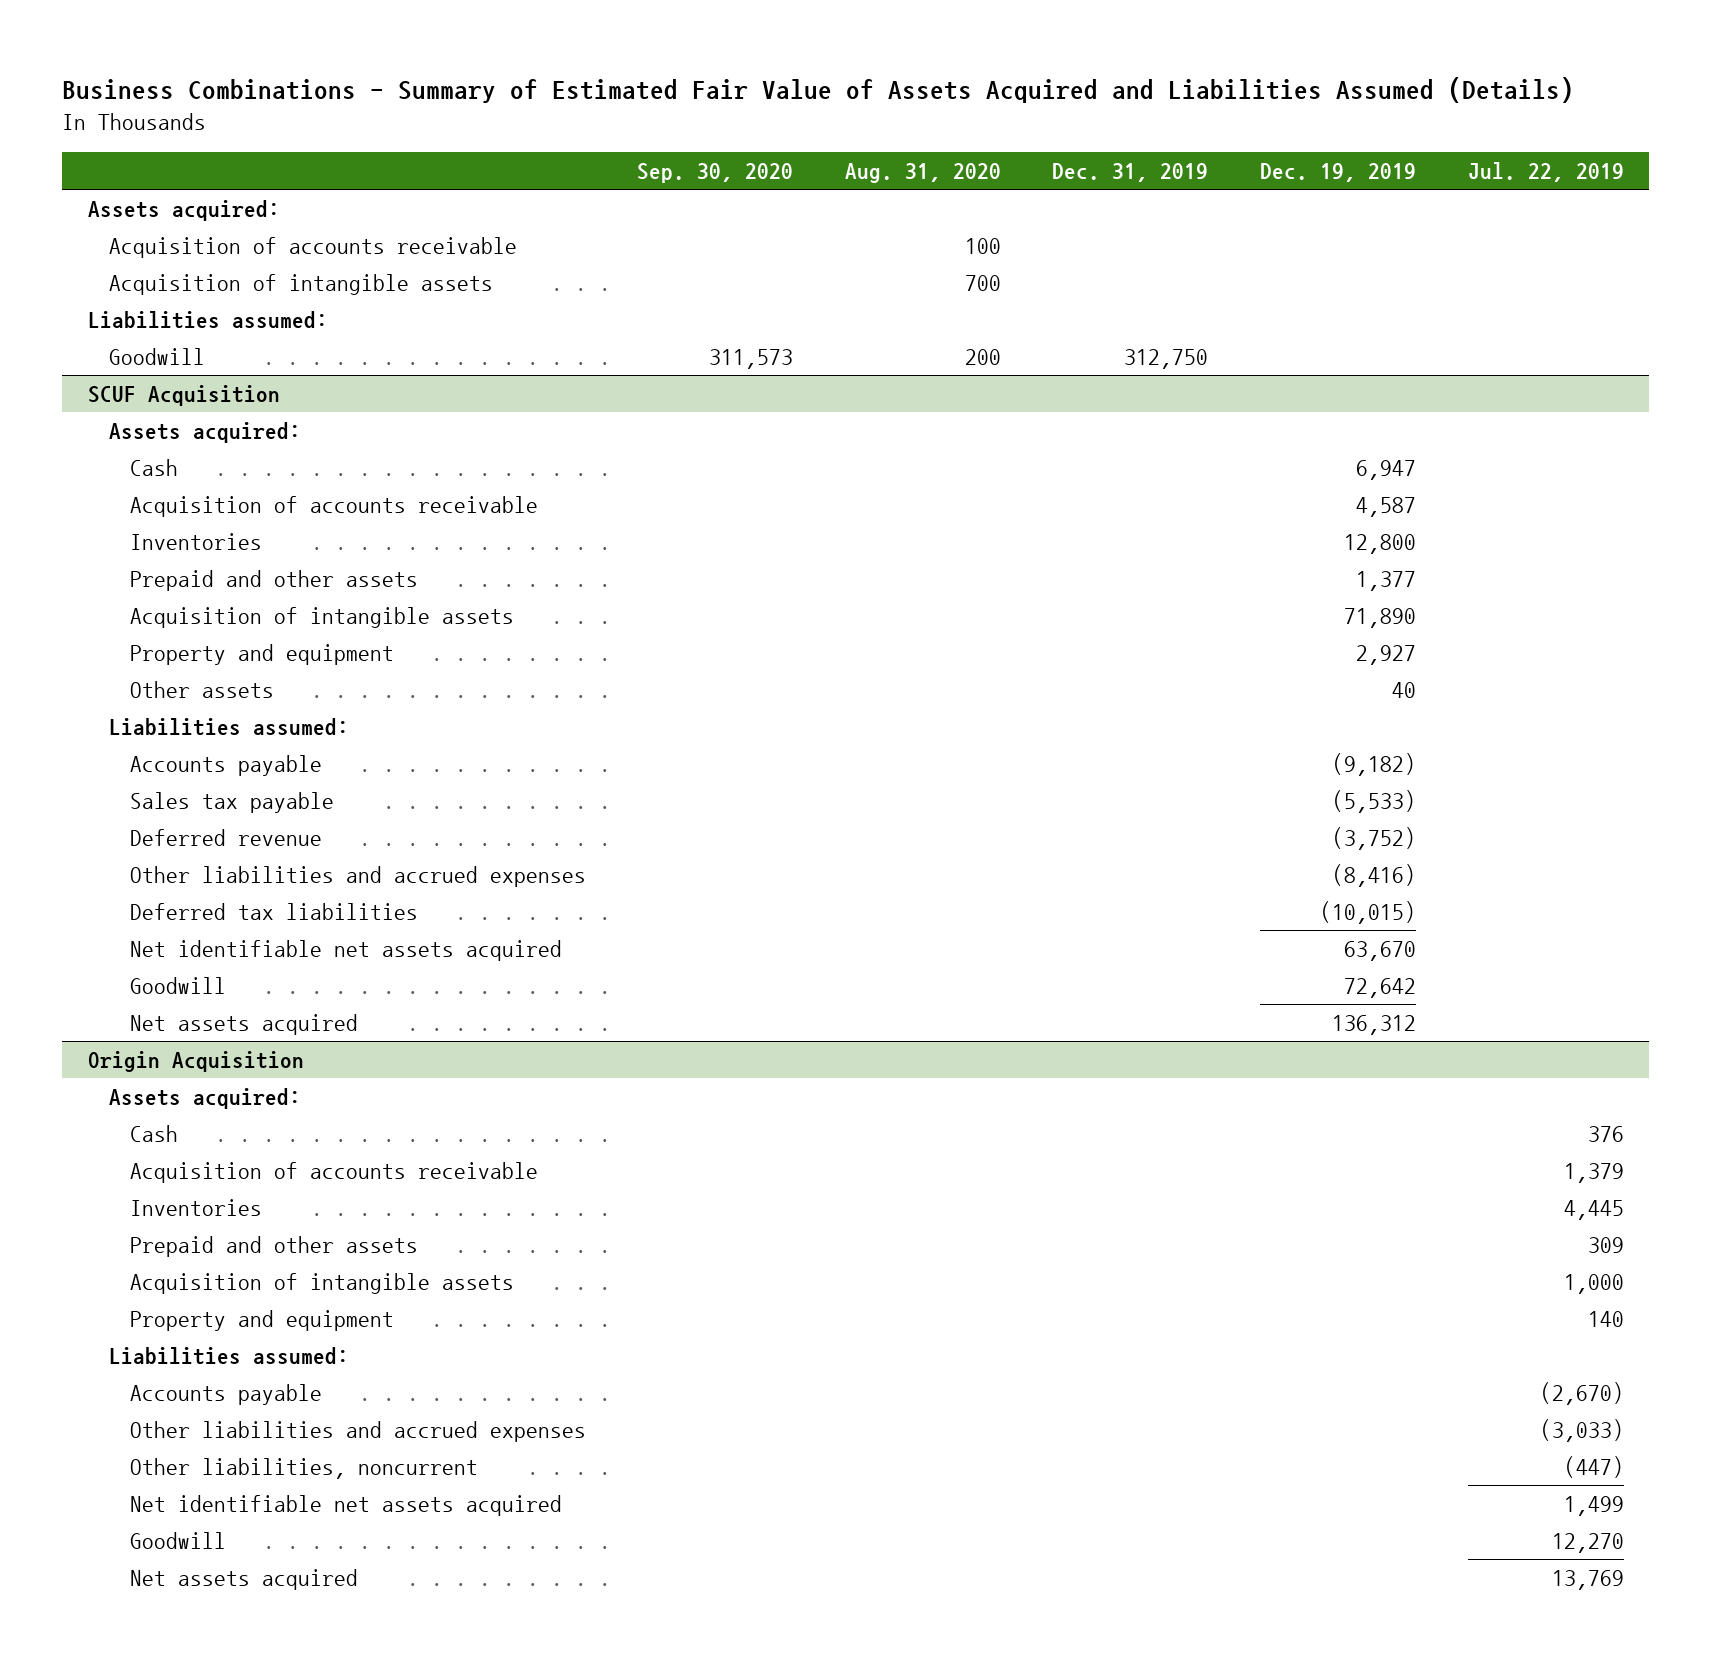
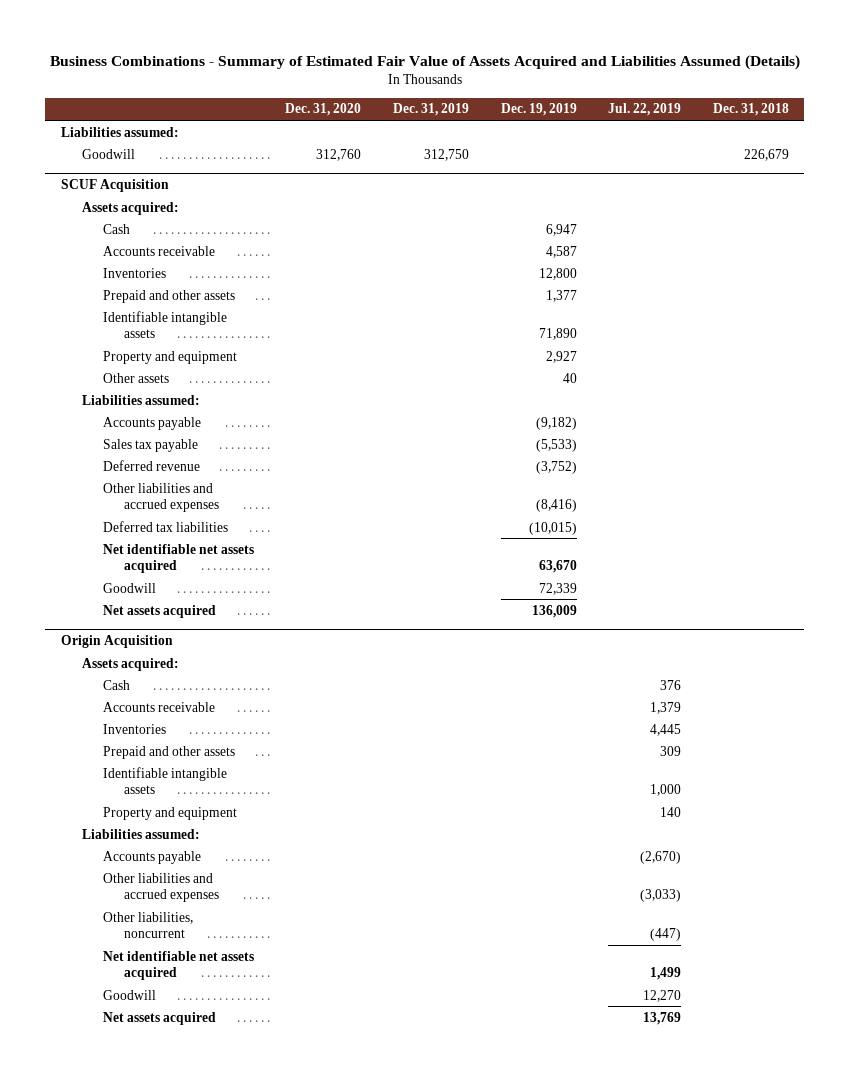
[637,162,794,183] Sep. 30, 2020 -> none
[844,162,1001,183] Aug. 31, 2020 -> none
none -> [285,103,362,117] Dec. 31, 2020
none -> [712,103,789,117] Dec. 31, 2018
[88,199,281,221] Assets acquired: -> none
[108,236,517,258] Acquisition of accounts receivable -> none
[108,273,493,295] Acquisition of intangible assets -> none
[129,495,538,517] Acquisition of accounts receivable -> [102,245,215,256] Accounts receivable
[129,606,514,628] Acquisition of intangible assets -> [102,310,227,338] Identifiable intangible assets
[1343,977,1416,998] 72,642 -> [538,582,577,595] 72,339
[1331,1014,1416,1035] 136,312 -> [531,604,577,618] 136,009
[129,1161,538,1183] Acquisition of accounts receivable -> [102,701,215,712] Accounts receivable
[129,1272,514,1294] Acquisition of intangible assets -> [102,766,227,794] Identifiable intangible assets

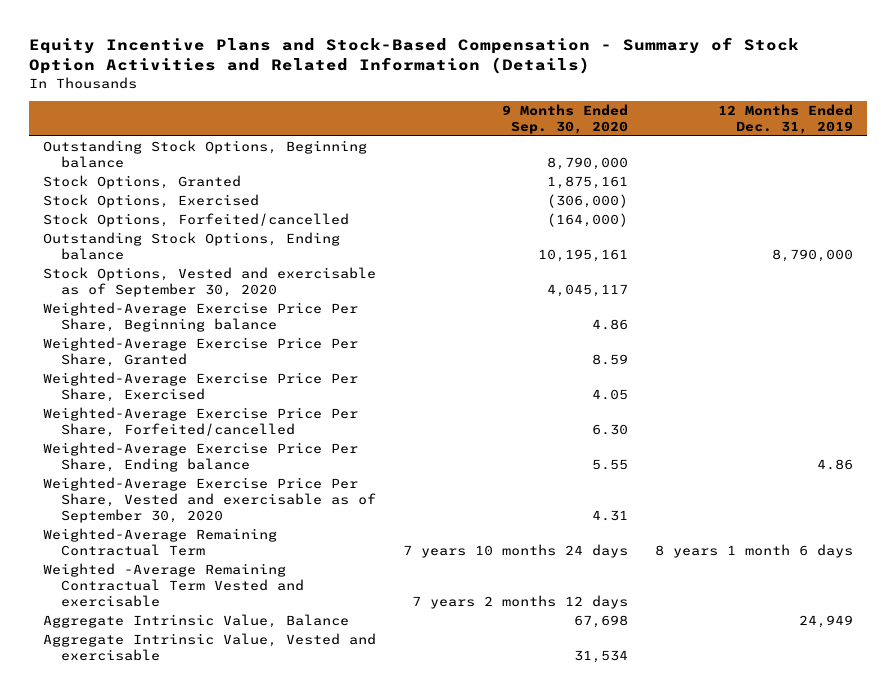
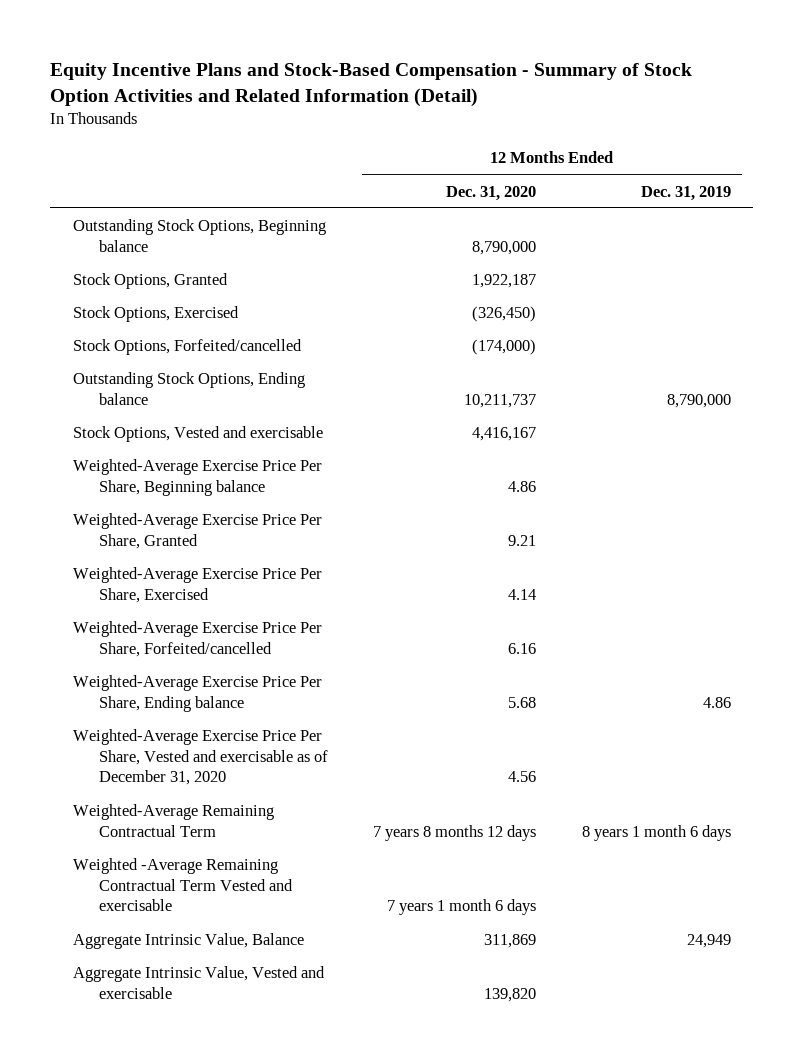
[29,36,800,75] Equity Incentive Plans and Stock-Based Compensation - Summary of Stock Option Activities and Related Information (Details) -> [49,62,692,107] Equity Incentive Plans and Stock-Based Compensation - Summary of Stock Option Activities and Related Information (Detail)
[502,104,629,134] 9 Months Ended Sep. 30, 2020 -> none
none -> [446,185,537,201] Dec. 31, 2020
[42,267,376,297] Stock Options, Vested and exercisable as of September 30, 2020 -> [72,426,323,443] Stock Options, Vested and exercisable
[42,477,377,523] Weighted-Average Exercise Price Per Share, Vested and exercisable as of September 30, 2020 -> [72,729,328,786] Weighted-Average Exercise Price Per Share, Vested and exercisable as of December 31, 2020

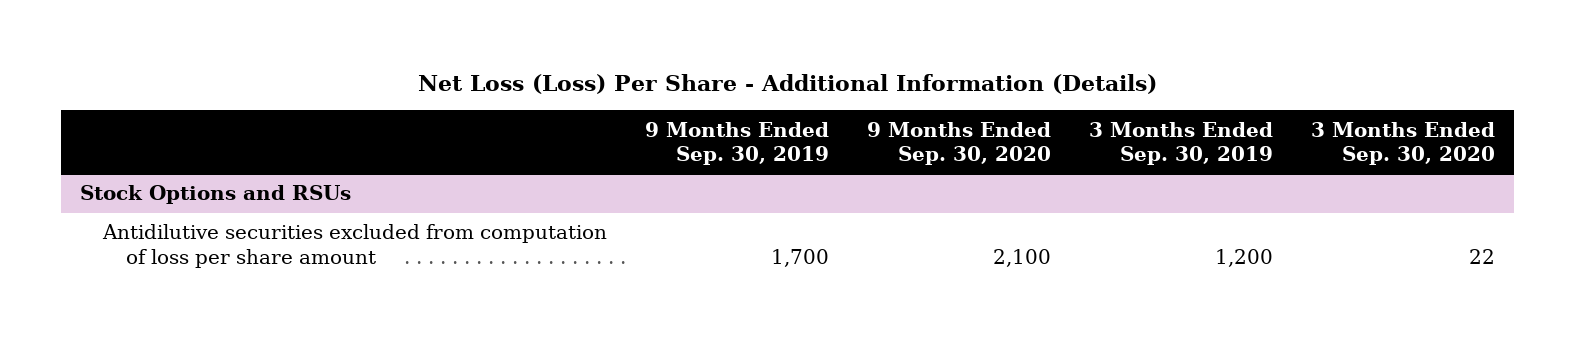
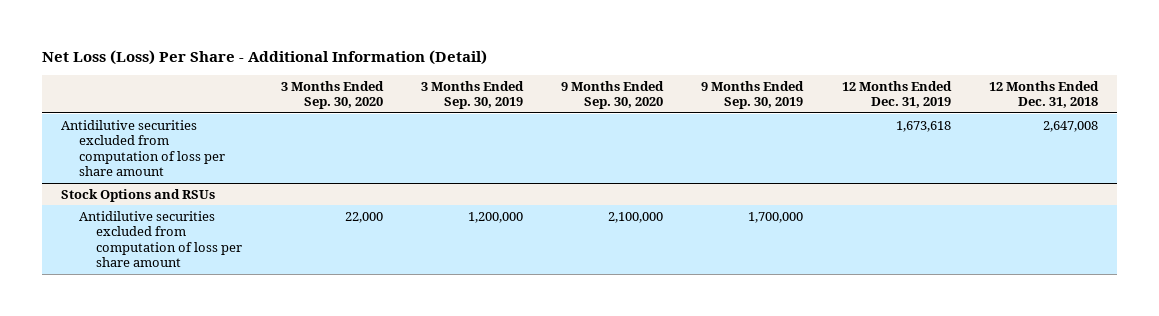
[418,73,1158,94] Net Loss (Loss) Per Share - Additional Information (Details) -> [42,50,488,66] Net Loss (Loss) Per Share - Additional Information (Detail)
none -> [841,80,952,109] 12 Months Ended Dec. 31, 2019
none -> [988,80,1099,109] 12 Months Ended Dec. 31, 2018
none -> [61,119,225,177] Antidilutive securities excluded from computation of loss per share amount
[770,248,829,267] 1,700 -> [748,211,804,223] 1,700,000
[992,248,1051,267] 2,100 -> [608,211,664,223] 2,100,000
[1214,248,1273,267] 1,200 -> [467,211,523,223] 1,200,000
[1468,248,1495,264] 22 -> [344,211,383,223] 22,000

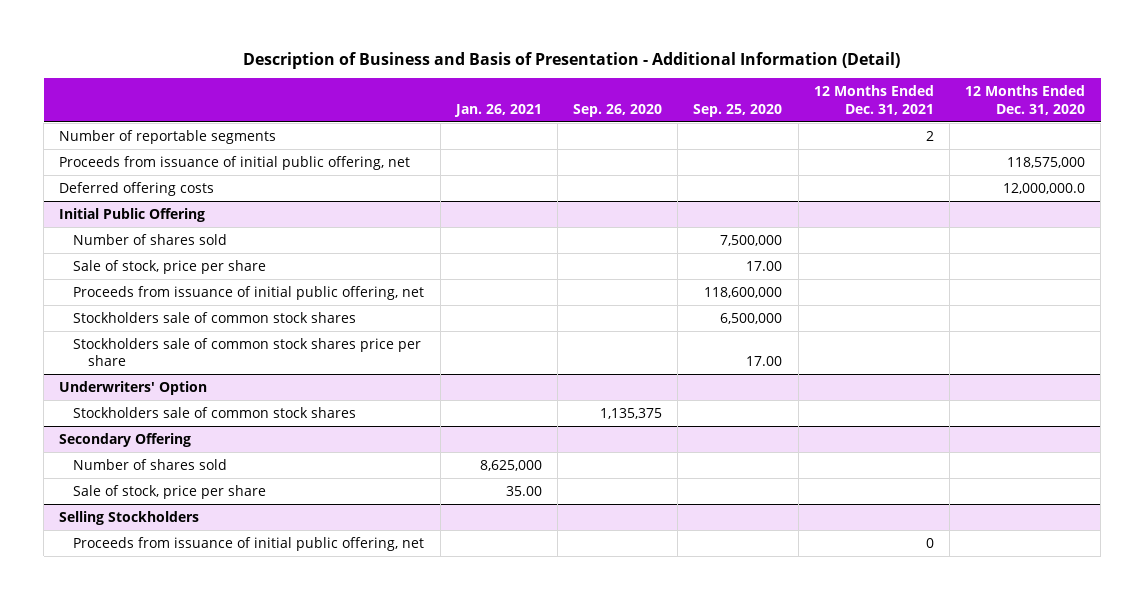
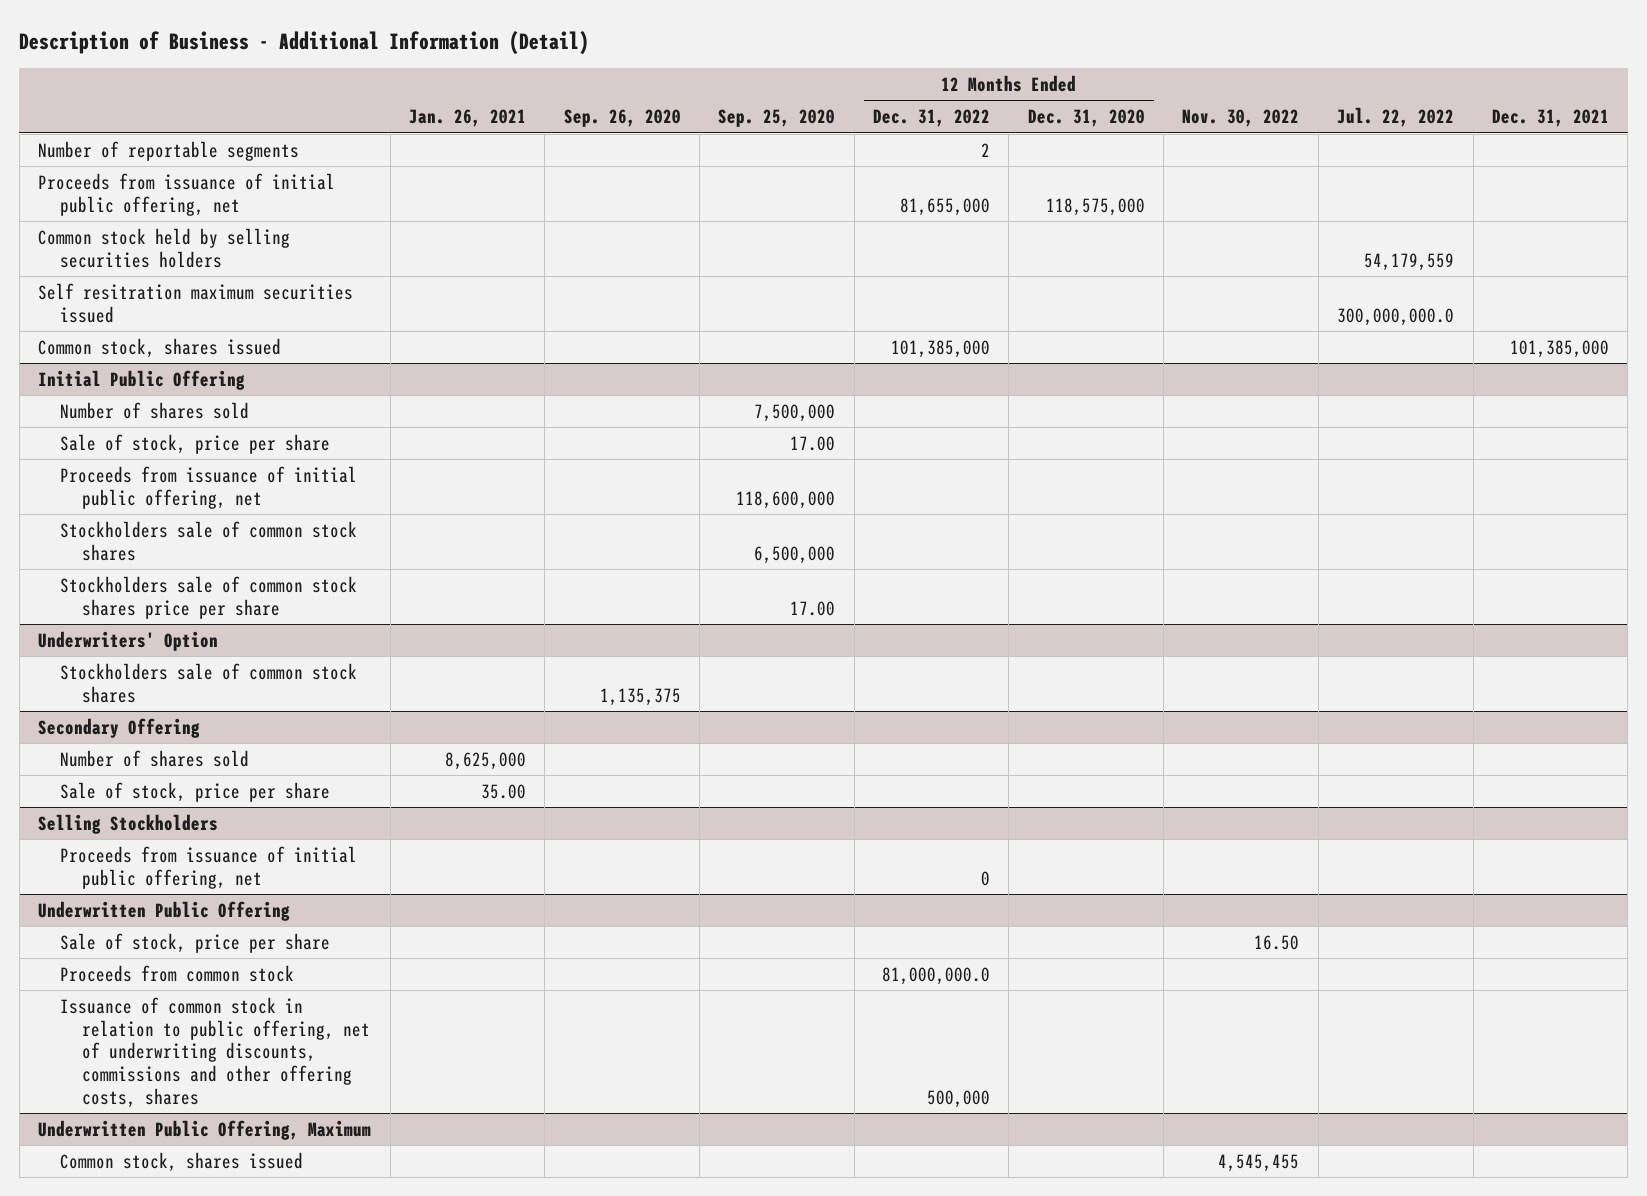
[243,51,901,69] Description of Business and Basis of Presentation - Additional Information (Detail) -> [19,31,590,56] Description of Business - Additional Information (Detail)
[813,85,934,115] 12 Months Ended Dec. 31, 2021 -> none
none -> [873,109,991,128] Dec. 31, 2022
none -> [1182,109,1300,128] Nov. 30, 2022
none -> [1337,107,1455,128] Jul. 22, 2022
none -> [1491,109,1609,128] Dec. 31, 2021
[59,181,215,196] Deferred offering costs -> none
none -> [38,227,291,268] Common stock held by selling securities holders
none -> [38,282,354,323] Self resitration maximum securities issued
none -> [38,337,282,358] Common stock, shares issued
none -> [38,900,291,921] Underwritten Public Offering
none -> [60,932,331,953] Sale of stock, price per share
none -> [60,964,295,982] Proceeds from common stock
none -> [60,996,371,1109] Issuance of common stock in relation to public offering, net of underwriting discounts, commissions and other offering costs, shares
none -> [38,1119,372,1140] Underwritten Public Offering, Maximum
none -> [60,1151,304,1172] Common stock, shares issued

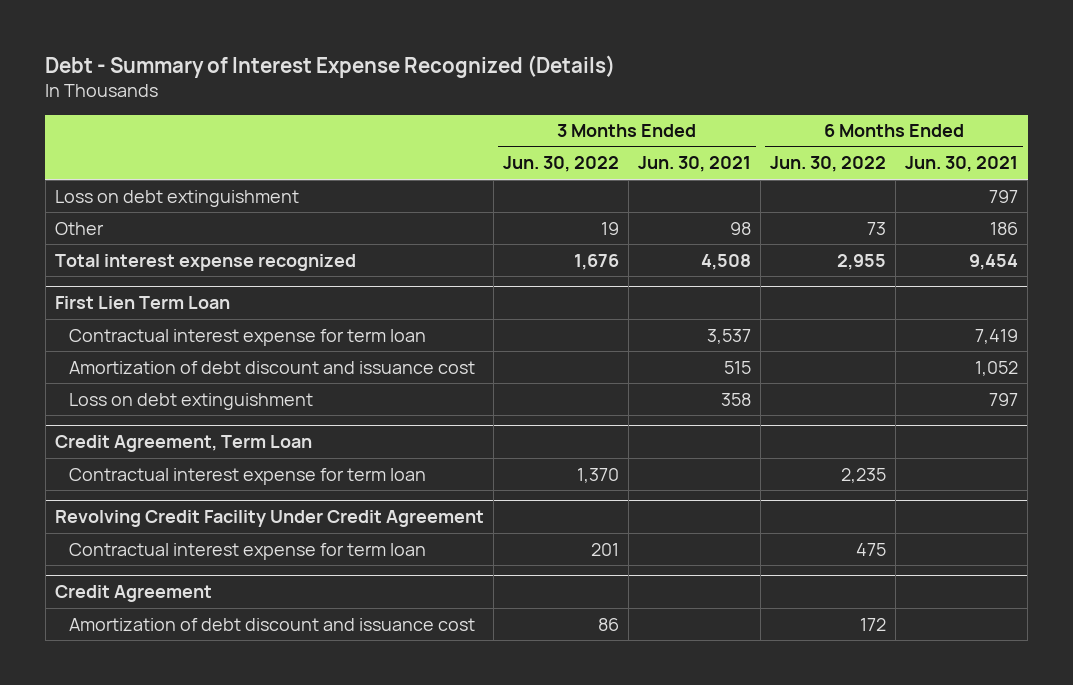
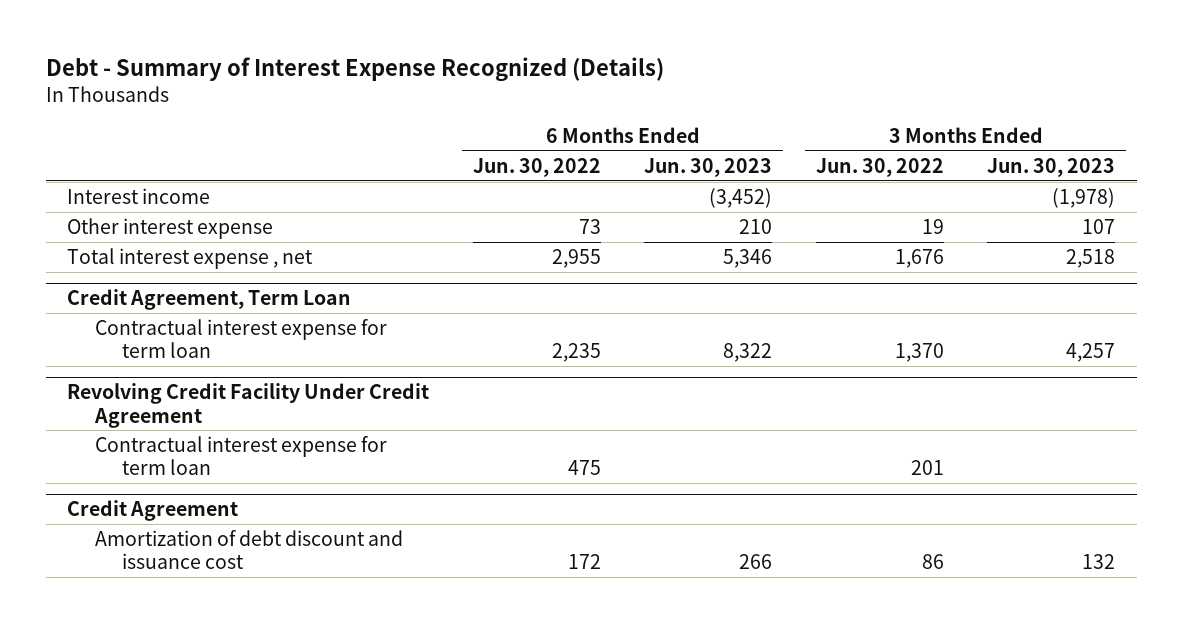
[637,156,751,173] Jun. 30, 2021 -> none
[905,156,1019,173] Jun. 30, 2021 -> none
none -> [644,157,773,177] Jun. 30, 2023
none -> [987,157,1116,177] Jun. 30, 2023
[54,189,299,207] Loss on debt extinguishment -> none
[54,296,230,310] First Lien Term Loan -> none
[69,328,427,346] Contractual interest expense for term loan -> none
[69,360,476,374] Amortization of debt discount and issuance cost -> none
[69,392,314,410] Loss on debt extinguishment -> none
none -> [67,187,211,204] Interest income
[54,221,104,235] Other -> [67,217,274,239] Other interest expense
[54,253,356,271] Total interest expense recognized -> [67,247,314,269] Total interest expense , net

